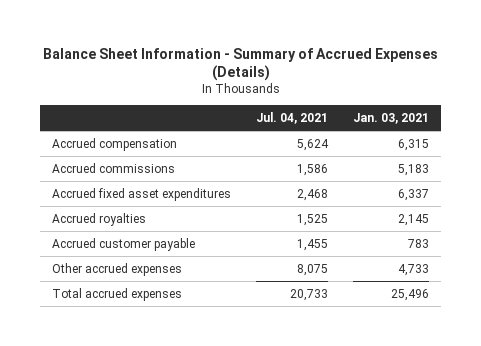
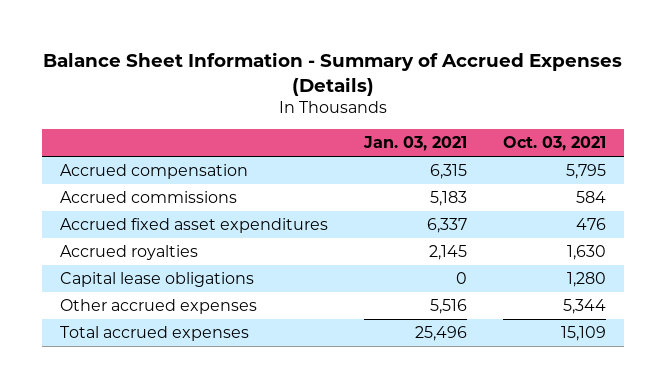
[256,111,329,124] Jul. 04, 2021 -> none
none -> [502,136,606,152] Oct. 03, 2021
[52,237,196,251] Accrued customer payable -> none
none -> [60,272,255,288] Capital lease obligations
[397,263,429,276] 4,733 -> [429,299,467,315] 5,516

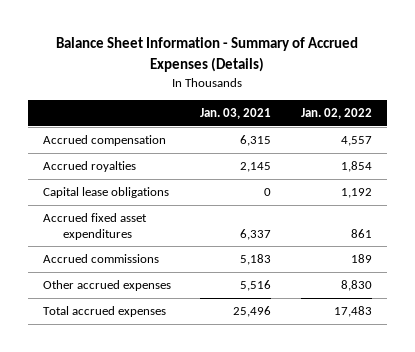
[502,136,606,152] Oct. 03, 2021 -> none
none -> [301,108,373,120] Jan. 02, 2022
[60,218,329,234] Accrued fixed asset expenditures -> [42,213,147,240] Accrued fixed asset expenditures
[60,191,238,204] Accrued commissions -> [42,254,159,264] Accrued commissions

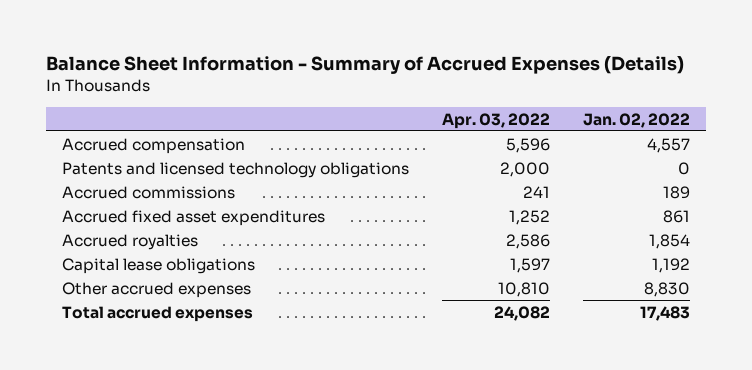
[200,108,272,120] Jan. 03, 2021 -> none
none -> [441,112,550,129] Apr. 03, 2022
none -> [62,161,410,178] Patents and licensed technology obligations
[42,254,159,264] Accrued commissions -> [62,185,236,199] Accrued commissions
[42,213,147,240] Accrued fixed asset expenditures -> [62,209,326,226] Accrued fixed asset expenditures

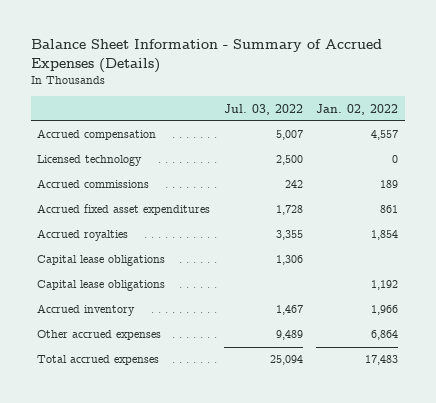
[441,112,550,129] Apr. 03, 2022 -> none
none -> [223,103,303,115] Jul. 03, 2022
[62,161,410,178] Patents and licensed technology obligations -> [37,155,143,167] Licensed technology
none -> [37,255,166,267] Capital lease obligations
none -> [37,304,136,317] Accrued inventory
[643,281,690,297] 8,830 -> [371,330,399,341] 6,864

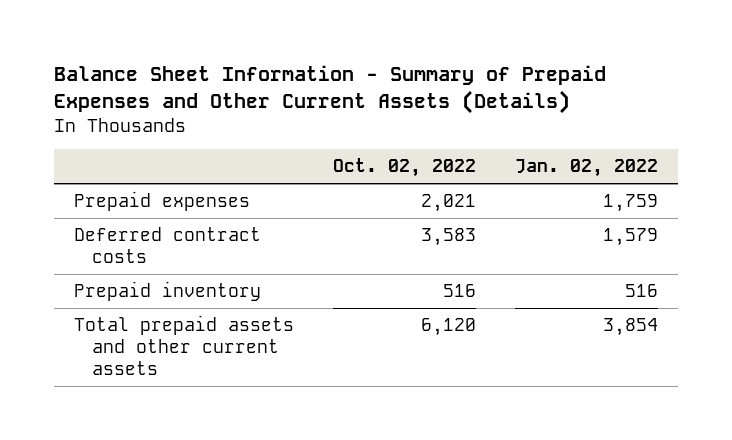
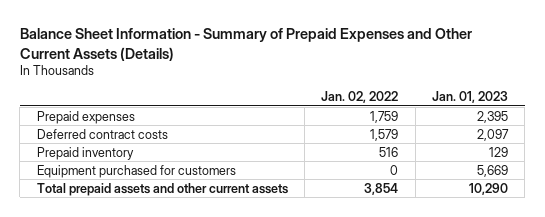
[333,158,477,178] Oct. 02, 2022 -> none
none -> [432,91,509,104] Jan. 01, 2023
none -> [36,164,236,178] Equipment purchased for customers

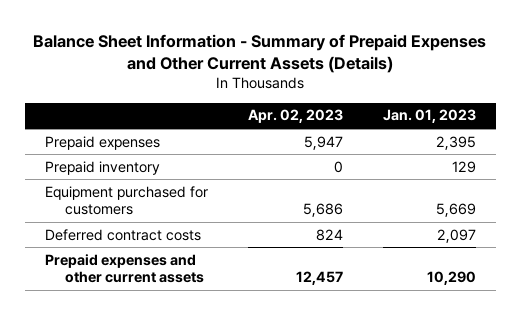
[321,91,399,104] Jan. 02, 2022 -> none
none -> [247,109,343,124] Apr. 02, 2023
[36,128,168,139] Deferred contract costs -> [44,228,201,241] Deferred contract costs
[36,182,288,196] Total prepaid assets and other current assets -> [44,253,205,283] Prepaid expenses and other current assets

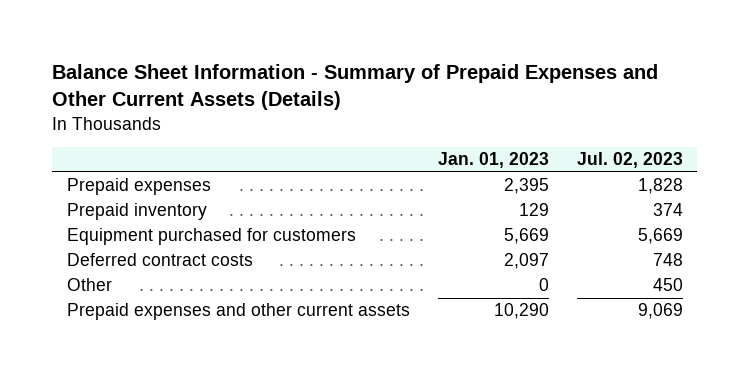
[247,109,343,124] Apr. 02, 2023 -> none
none -> [576,152,683,169] Jul. 02, 2023
none -> [66,278,112,292] Other

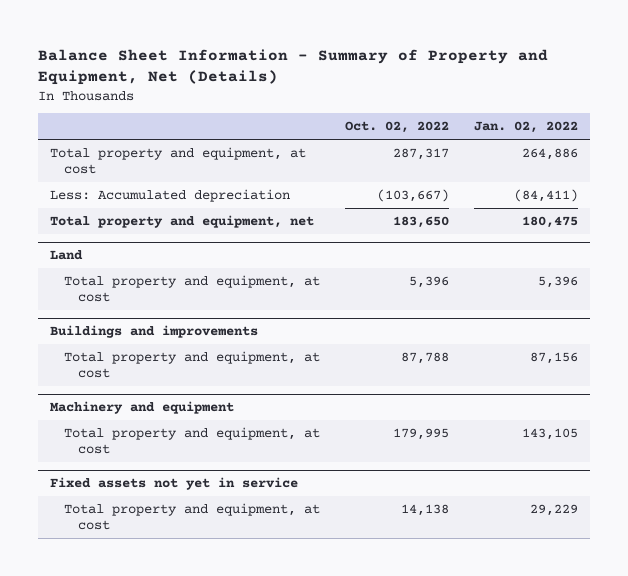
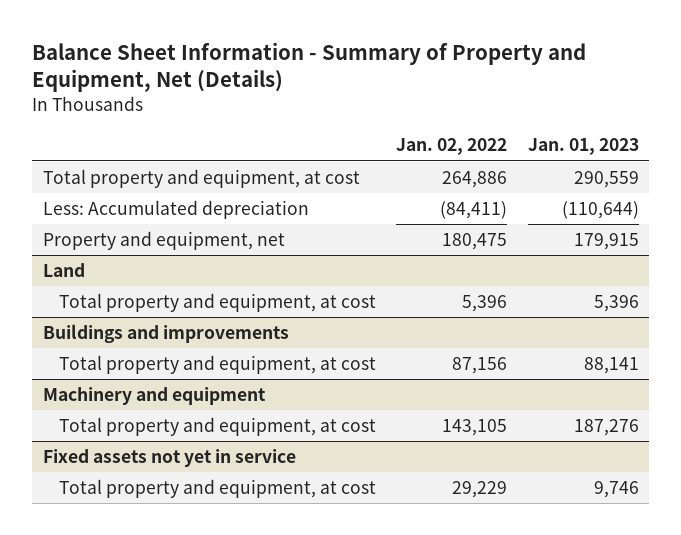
[345,121,450,134] Oct. 02, 2022 -> none
none -> [527,138,639,156] Jan. 01, 2023
[50,214,315,228] Total property and equipment, net -> [42,231,285,251] Property and equipment, net

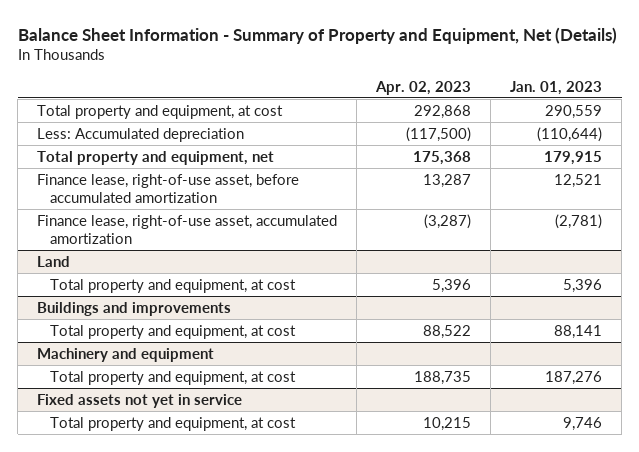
[396,138,508,156] Jan. 02, 2022 -> none
none -> [375,80,472,95] Apr. 02, 2023
[42,231,285,251] Property and equipment, net -> [37,150,275,165] Total property and equipment, net
none -> [37,173,300,204] Finance lease, right-of-use asset, before accumulated amortization
none -> [37,214,338,245] Finance lease, right-of-use asset, accumulated amortization

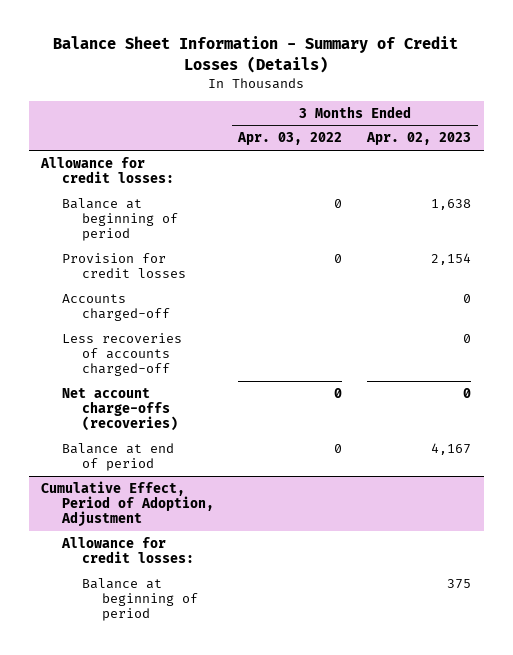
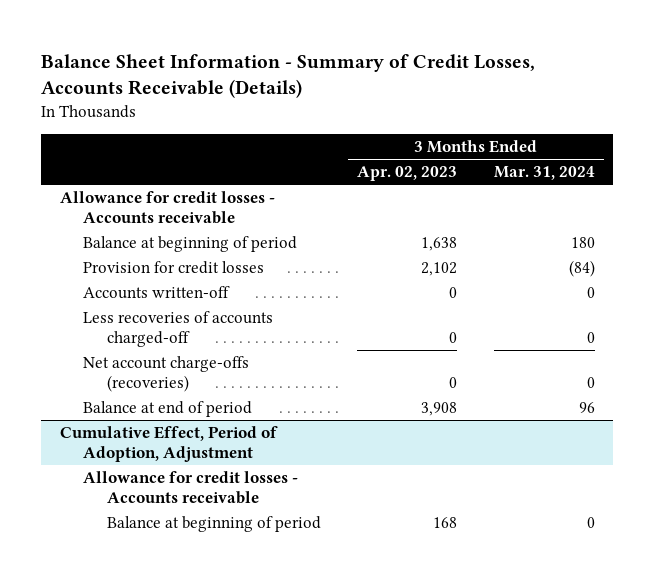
[53,36,459,73] Balance Sheet Information - Summary of Credit Losses (Details) -> [41,53,536,99] Balance Sheet Information - Summary of Credit Losses, Accounts Receivable (Details)
[237,132,343,146] Apr. 03, 2022 -> none
none -> [493,166,595,181] Mar. 31, 2024
[40,156,174,184] Allowance for credit losses: -> [59,191,275,225] Allowance for credit losses - Accounts receivable
[431,252,472,265] 2,154 -> [421,262,458,277] 2,102
[61,293,170,322] Accounts charged-off -> [83,286,231,300] Accounts written-off
[431,442,472,455] 4,167 -> [421,402,458,417] 3,908
[60,536,194,564] Allowance for credit losses: -> [83,471,299,505] Allowance for credit losses - Accounts receivable
[447,578,472,589] 375 -> [433,517,458,529] 168

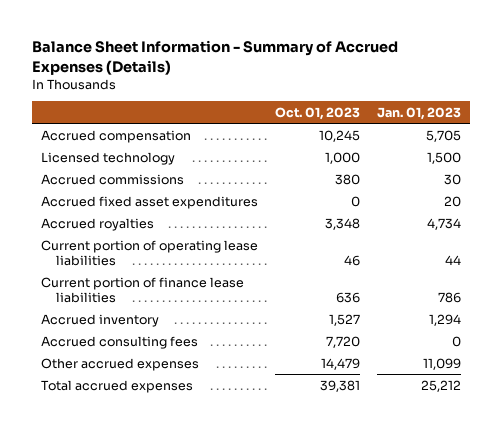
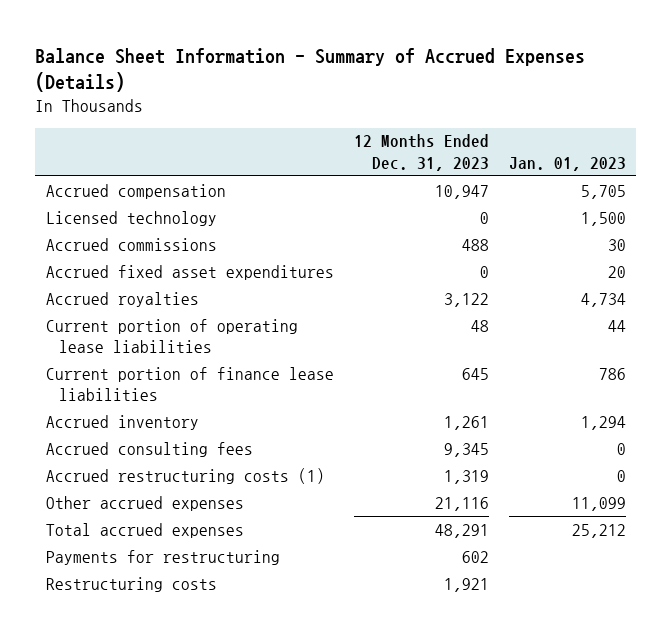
[275,106,361,120] Oct. 01, 2023 -> none
none -> [353,134,489,171] 12 Months Ended Dec. 31, 2023
none -> [45,467,325,484] Accrued restructuring costs (1)
none -> [45,549,280,565] Payments for restructuring
none -> [45,576,217,592] Restructuring costs

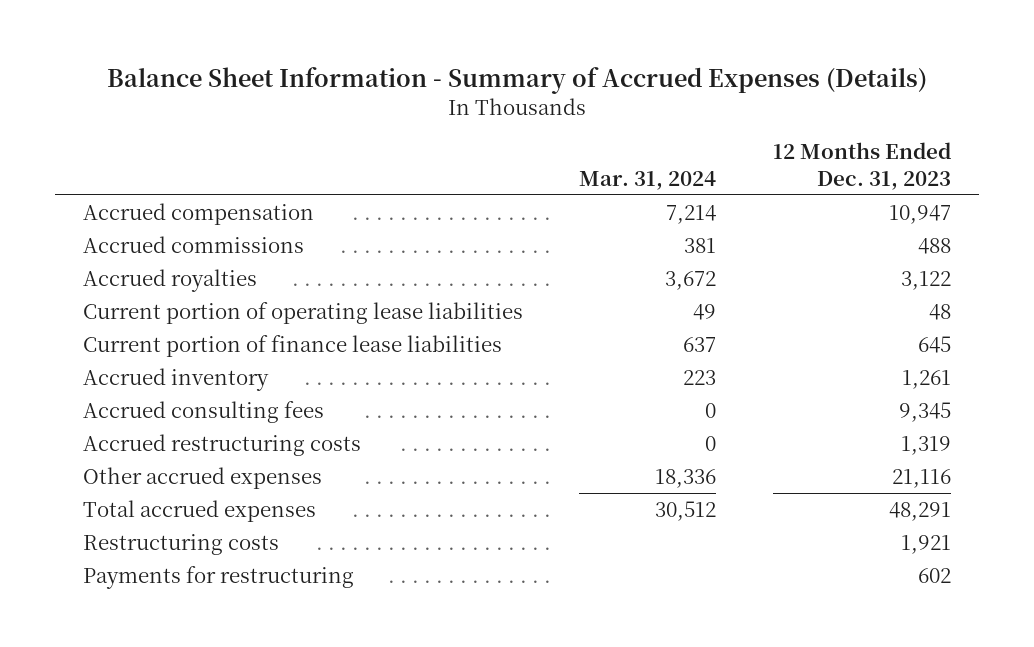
[508,156,626,171] Jan. 01, 2023 -> none
none -> [579,170,717,190] Mar. 31, 2024
[45,210,217,226] Licensed technology -> none
[45,264,334,280] Accrued fixed asset expenditures -> none
[45,467,325,484] Accrued restructuring costs (1) -> [83,434,362,457] Accrued restructuring costs
[45,549,280,565] Payments for restructuring -> [83,566,355,590] Payments for restructuring

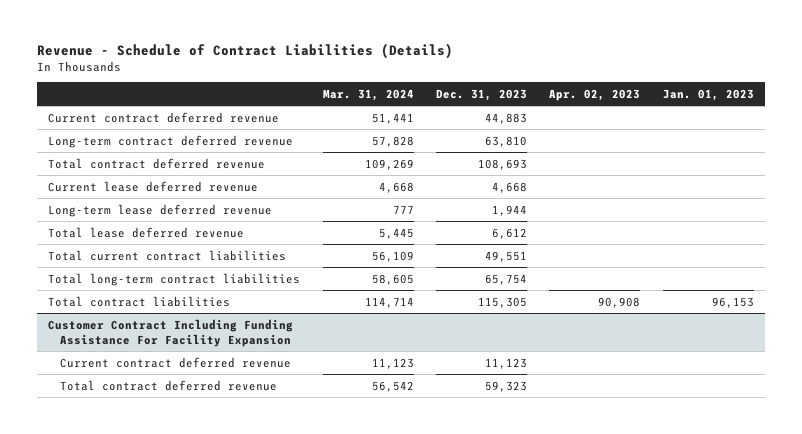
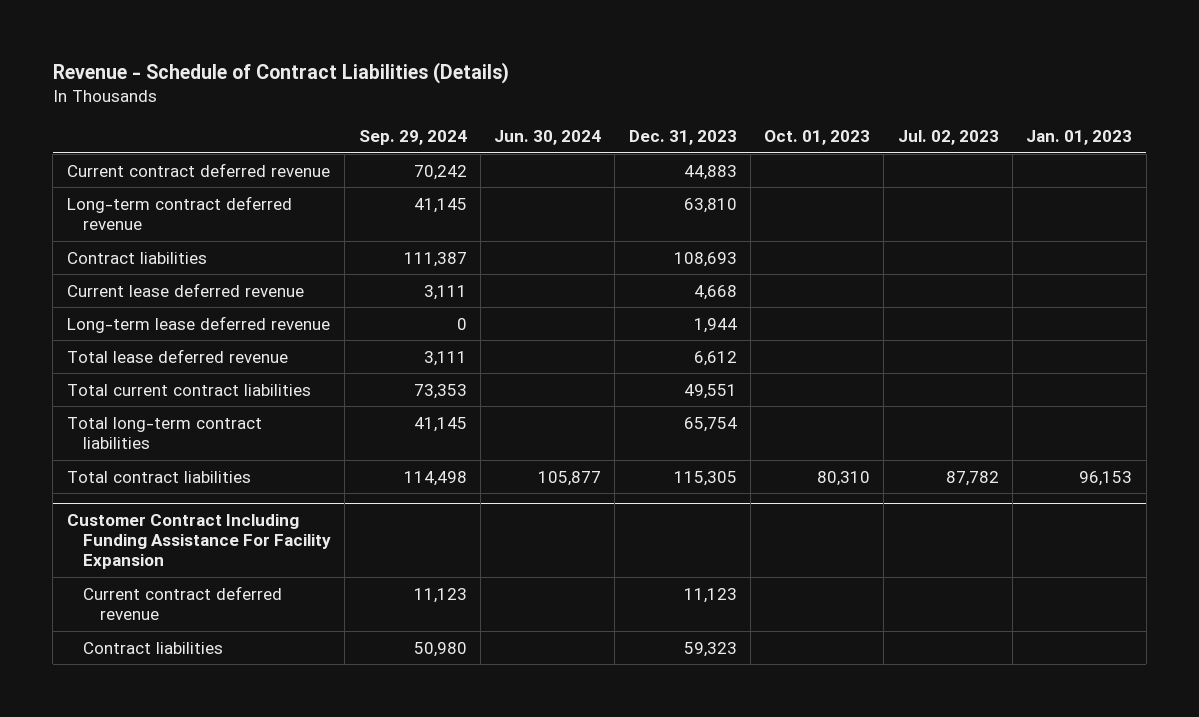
[322,89,414,102] Mar. 31, 2024 -> none
[549,89,641,102] Apr. 02, 2023 -> none
none -> [358,129,467,145] Sep. 29, 2024
none -> [494,129,602,145] Jun. 30, 2024
none -> [764,129,871,145] Oct. 01, 2023
none -> [897,129,999,145] Jul. 02, 2023
[48,157,266,169] Total contract deferred revenue -> [66,251,207,264] Contract liabilities
[60,379,278,391] Total contract deferred revenue -> [83,641,224,654] Contract liabilities

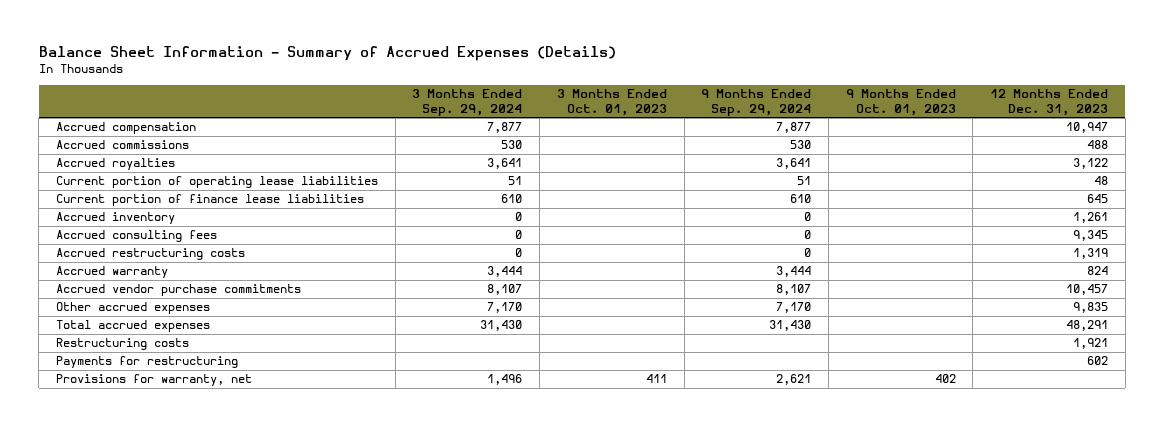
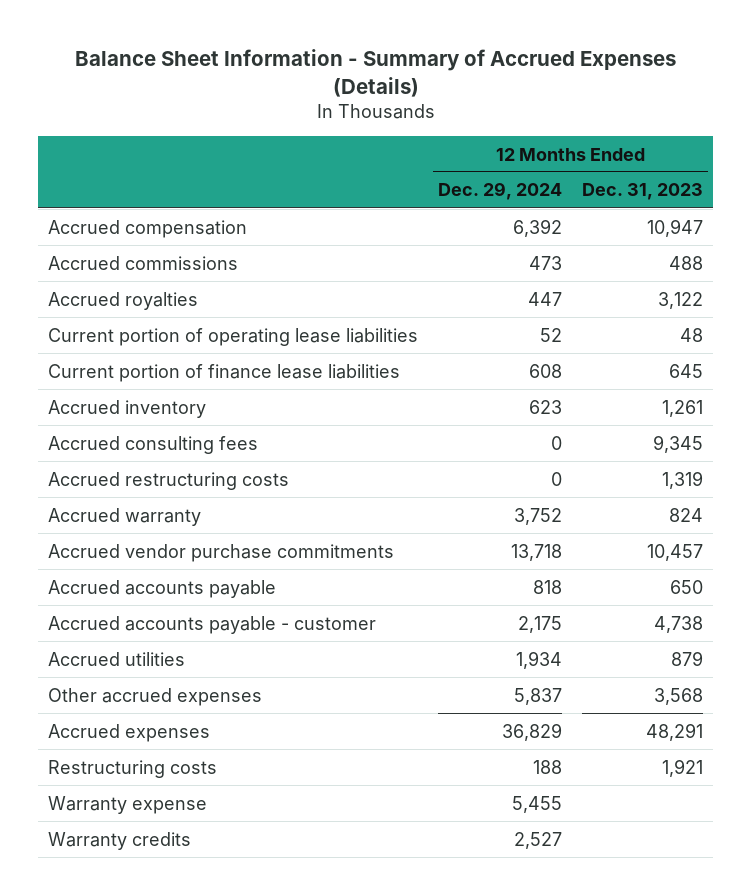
[412,89,523,116] 3 Months Ended Sep. 29, 2024 -> none
[556,89,667,116] 3 Months Ended Oct. 01, 2023 -> none
[701,89,812,116] 9 Months Ended Sep. 29, 2024 -> none
[845,89,956,116] 9 Months Ended Oct. 01, 2023 -> none
none -> [438,182,563,201] Dec. 29, 2024
none -> [47,579,276,598] Accrued accounts payable
none -> [47,615,376,634] Accrued accounts payable - customer
none -> [47,651,185,666] Accrued utilities
[1073,302,1109,314] 9,835 -> [654,687,704,705] 3,568
[56,320,211,333] Total accrued expenses -> [47,723,210,742] Accrued expenses
[56,356,239,369] Payments for restructuring -> none
[56,374,253,387] Provisions for warranty, net -> none
none -> [47,795,207,814] Warranty expense
none -> [47,831,191,850] Warranty credits

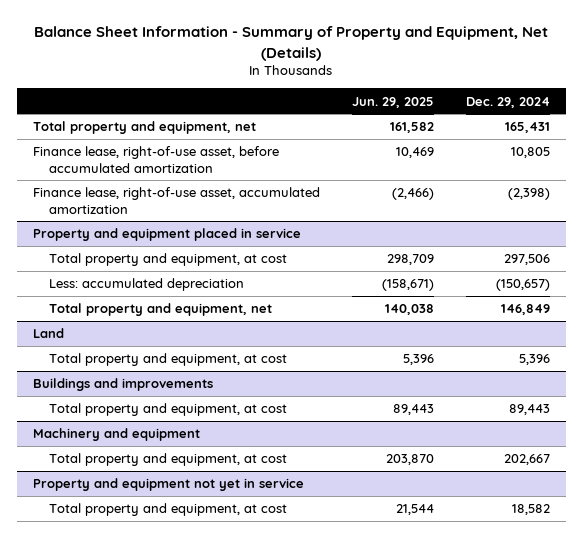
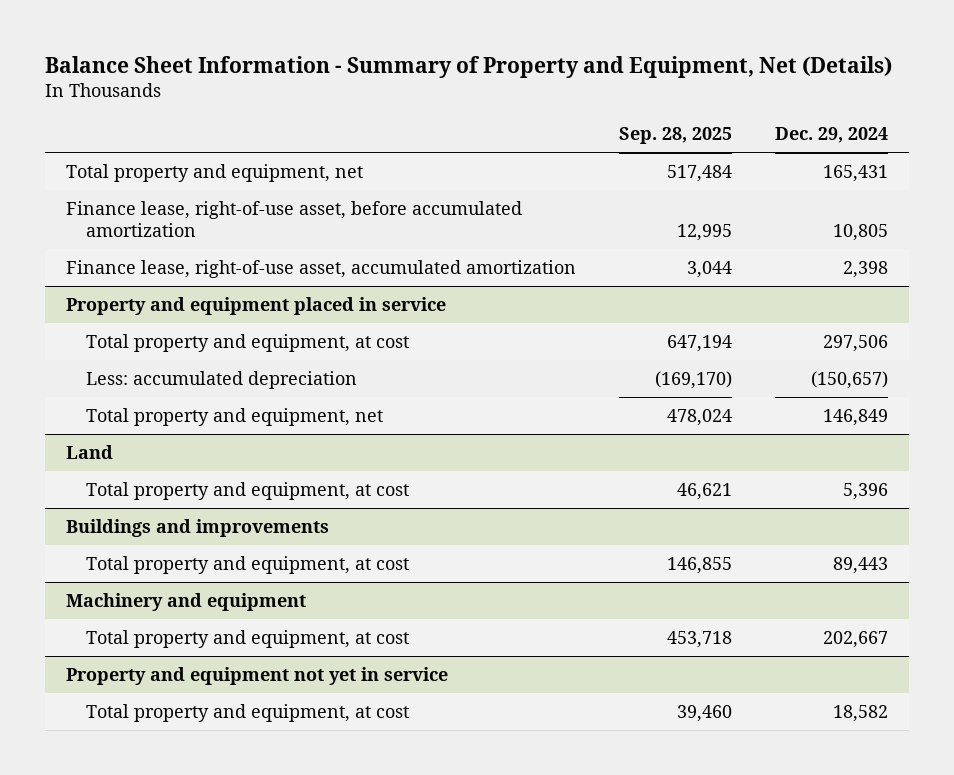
[351,96,434,108] Jun. 29, 2025 -> none
none -> [618,127,732,145] Sep. 28, 2025
[507,188,550,201] (2,398) -> [842,260,888,278] 2,398

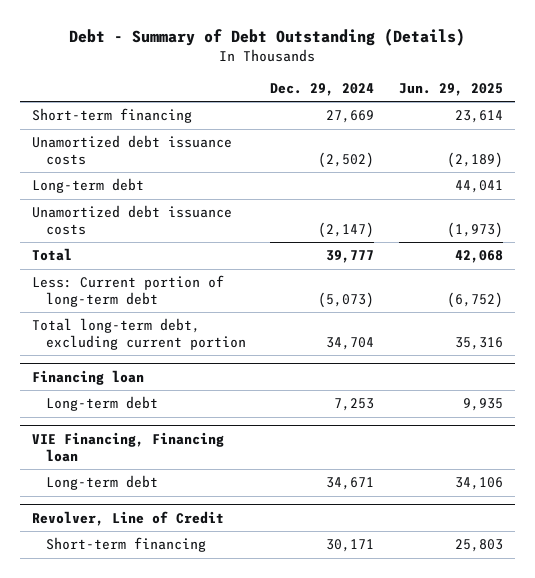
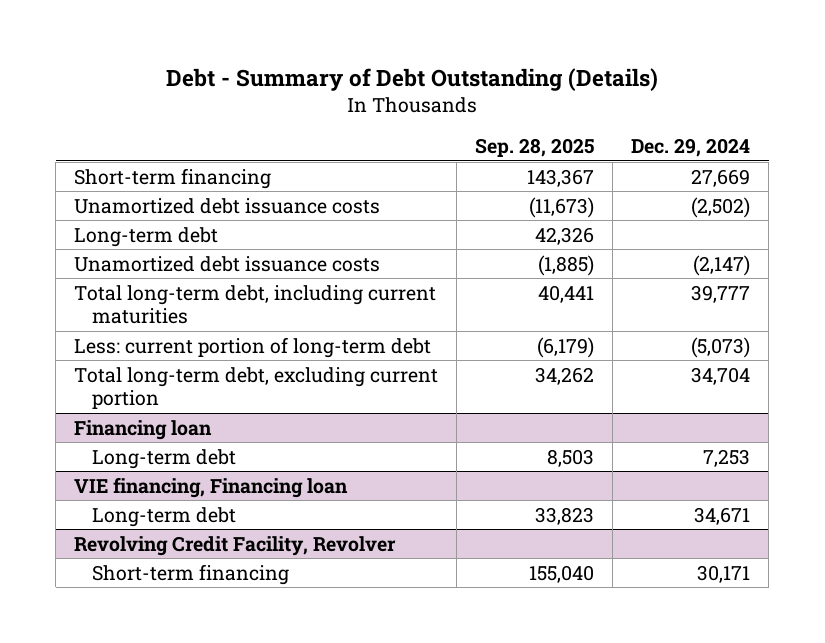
[398,82,503,96] Jun. 29, 2025 -> none
none -> [475,138,595,158] Sep. 28, 2025
[32,248,73,262] Total -> [74,284,437,325] Total long-term debt, including current maturities
[32,275,225,308] Less: Current portion of long-term debt -> [74,336,432,358] Less: current portion of long-term debt
[32,431,225,462] VIE Financing, Financing loan -> [74,476,349,498] VIE financing, Financing loan
[32,510,225,526] Revolver, Line of Credit -> none
none -> [74,535,397,556] Revolving Credit Facility, Revolver

